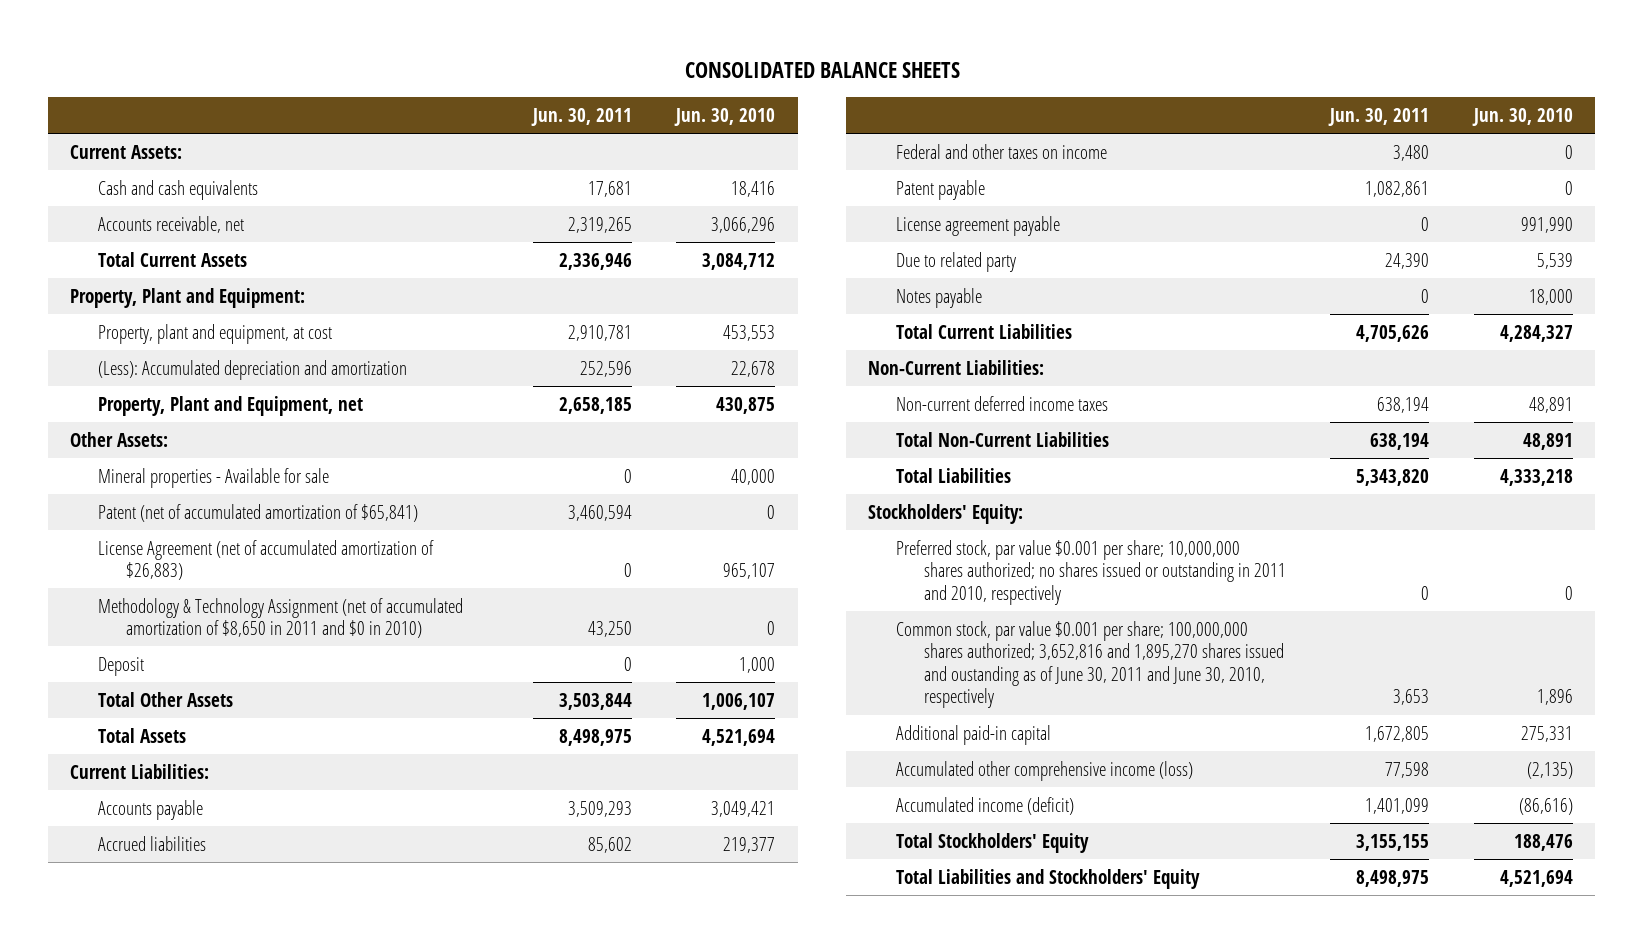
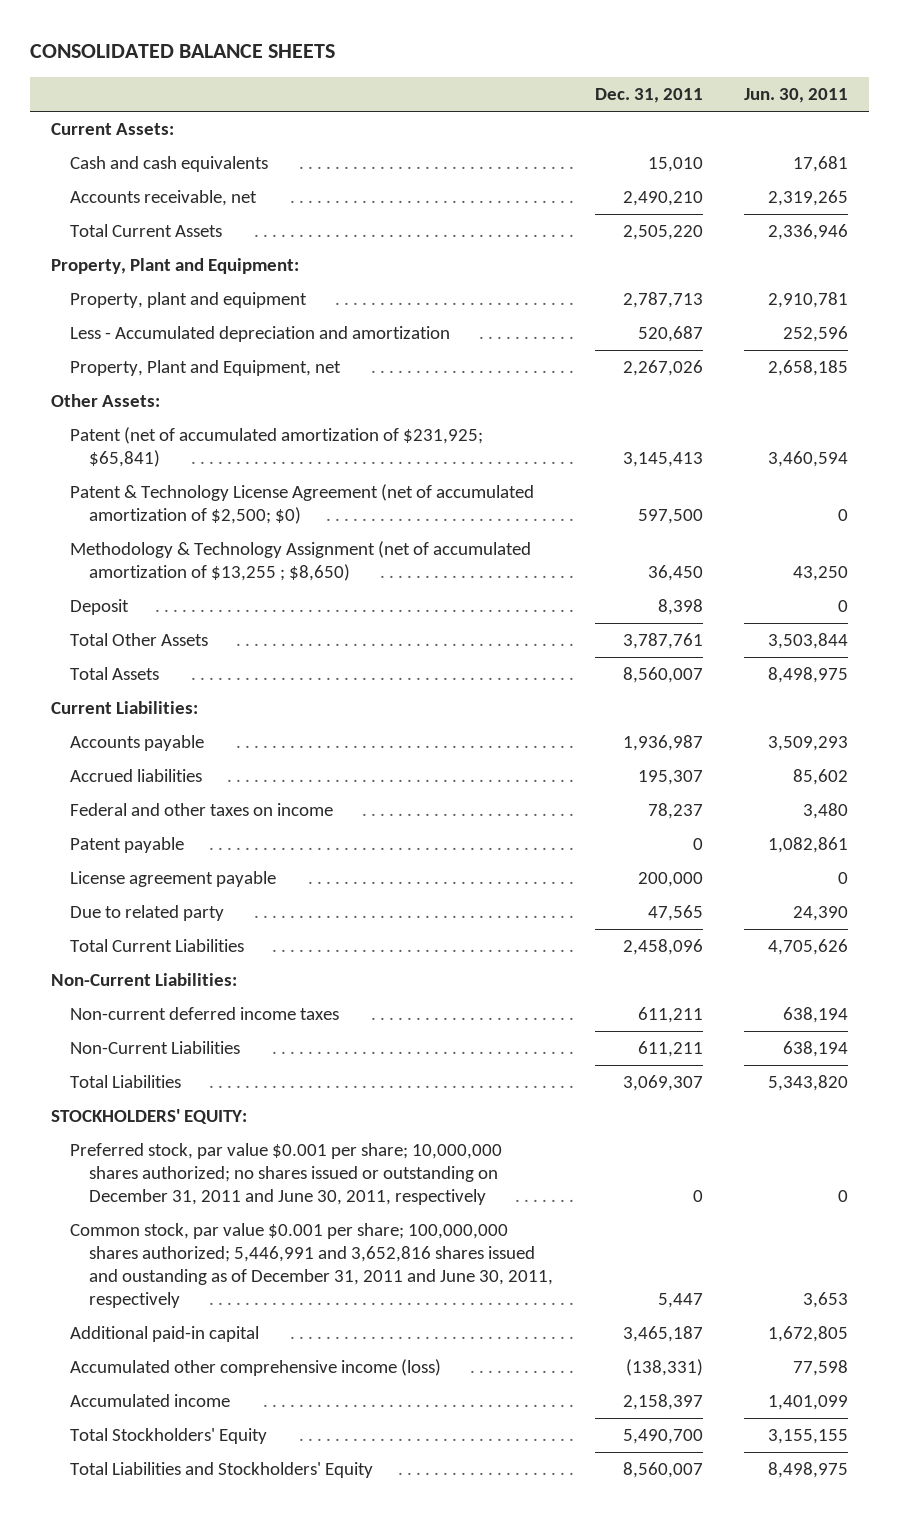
[674,108,776,127] Jun. 30, 2010 -> none
none -> [594,87,703,103] Dec. 31, 2011
[98,323,333,344] Property, plant and equipment, at cost -> [69,292,307,309] Property, plant and equipment
[98,359,408,380] (Less): Accumulated depreciation and amortization -> [69,326,450,343] Less - Accumulated depreciation and amortization
[98,467,330,488] Mineral properties - Available for sale -> none
[98,539,435,581] License Agreement (net of accumulated amortization of $26,883) -> none
[98,503,419,522] Patent (net of accumulated amortization of $65,841) -> [69,427,483,468] Patent (net of accumulated amortization of $231,925; $65,841)
none -> [69,484,534,525] Patent & Technology License Agreement (net of accumulated amortization of $2,500; $0)
[98,597,464,639] Methodology & Technology Assignment (net of accumulated amortization of $8,650 in 2011 and $0 in 2010) -> [69,541,531,582] Methodology & Technology Assignment (net of accumulated amortization of $13,255 ; $8,650)
[895,287,982,308] Notes payable -> none
[895,431,1109,447] Total Non-Current Liabilities -> [69,1041,240,1055] Non-Current Liabilities
[867,503,1023,524] Stockholders' Equity: -> [50,1109,247,1125] STOCKHOLDERS' EQUITY:
[895,539,1286,605] Preferred stock, par value $0.001 per share; 10,000,000 shares authorized; no shares issued or outstanding in 2011 and 2010, respectively -> [69,1143,502,1206] Preferred stock, par value $0.001 per share; 10,000,000 shares authorized; no shares issued or outstanding on December 31, 2011 and June 30, 2011, respectively
[895,620,1284,709] Common stock, par value $0.001 per share; 100,000,000 shares authorized; 3,652,816 and 1,895,270 shares issued and oustanding as of June 30, 2011 and June 30, 2010, respectively -> [69,1223,553,1309] Common stock, par value $0.001 per share; 100,000,000 shares authorized; 5,446,991 and 3,652,816 shares issued and oustanding as of December 31, 2011 and June 30, 2011, respectively
[895,796,1074,815] Accumulated income (deficit) -> [69,1394,230,1408] Accumulated income

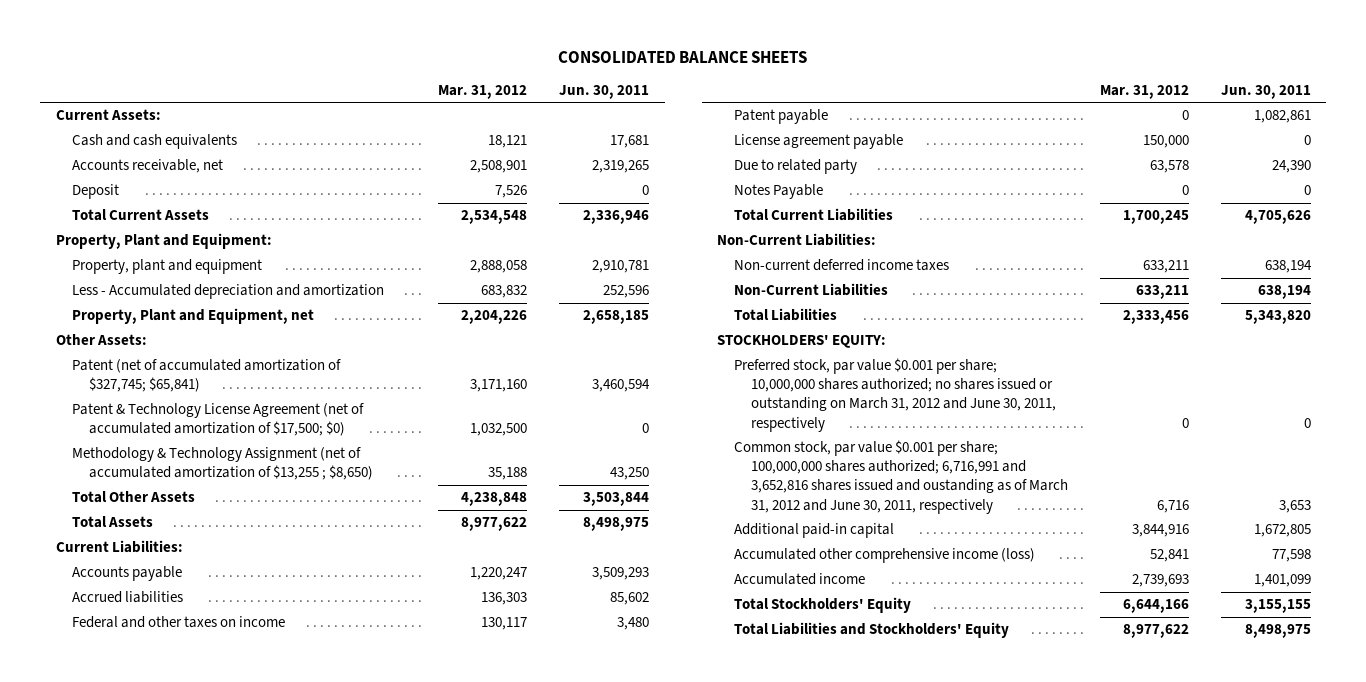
[594,87,703,103] Dec. 31, 2011 -> none
none -> [437,84,527,99] Mar. 31, 2012
[69,599,129,616] Deposit -> [72,184,120,200] Deposit
[69,427,483,468] Patent (net of accumulated amortization of $231,925; $65,841) -> [72,359,342,393] Patent (net of accumulated amortization of $327,745; $65,841)
[69,484,534,525] Patent & Technology License Agreement (net of accumulated amortization of $2,500; $0) -> [72,403,365,437] Patent & Technology License Agreement (net of accumulated amortization of $17,500; $0)
none -> [734,184,824,200] Notes Payable
[69,1143,502,1206] Preferred stock, par value $0.001 per share; 10,000,000 shares authorized; no shares issued or outstanding on December 31, 2011 and June 30, 2011, respectively -> [734,358,1057,432] Preferred stock, par value $0.001 per share; 10,000,000 shares authorized; no shares issued or outstanding on March 31, 2012 and June 30, 2011, respectively
[69,1223,553,1309] Common stock, par value $0.001 per share; 100,000,000 shares authorized; 5,446,991 and 3,652,816 shares issued and oustanding as of December 31, 2011 and June 30, 2011, respectively -> [734,440,1069,514] Common stock, par value $0.001 per share; 100,000,000 shares authorized; 6,716,991 and 3,652,816 shares issued and oustanding as of March 31, 2012 and June 30, 2011, respectively

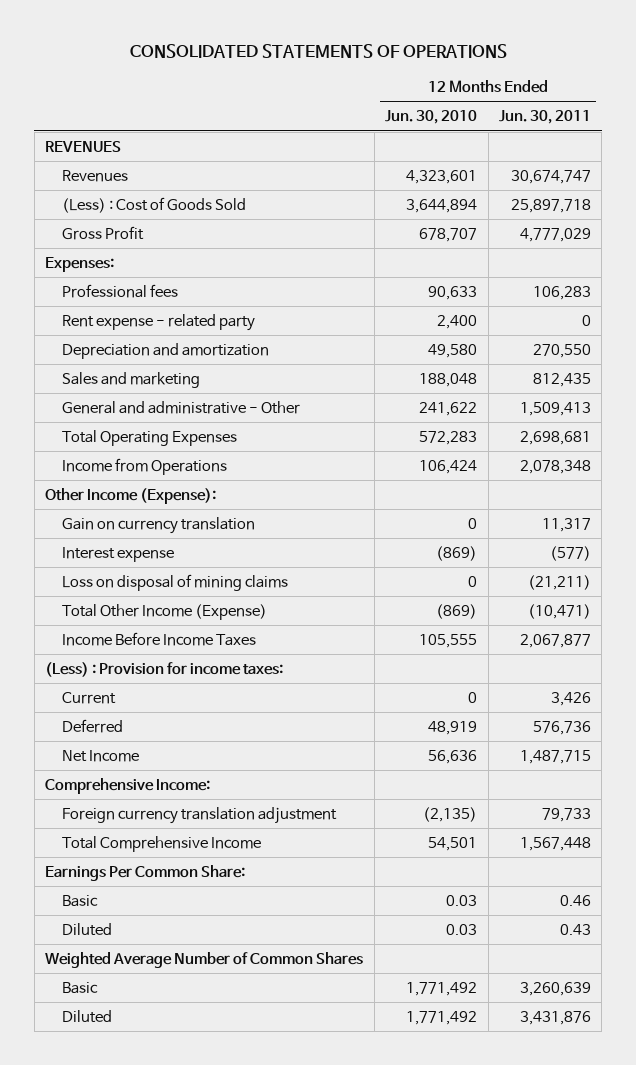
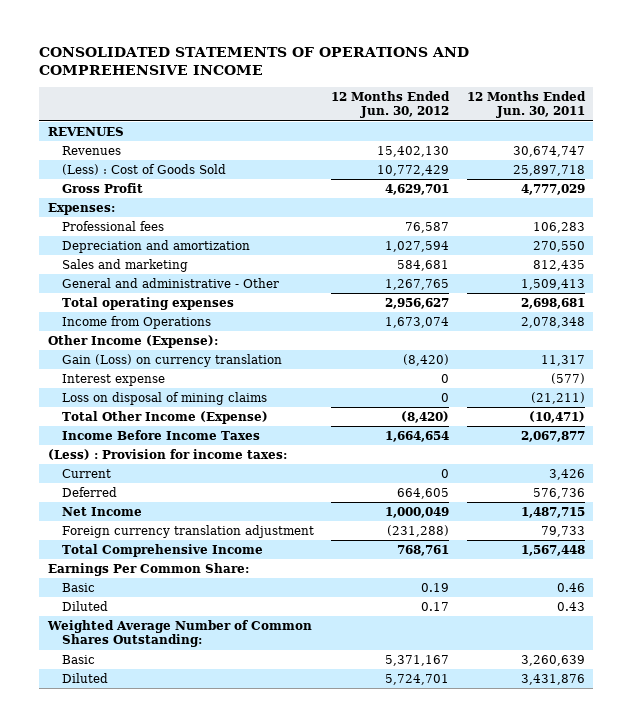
[130,44,508,59] CONSOLIDATED STATEMENTS OF OPERATIONS -> [39,47,470,76] CONSOLIDATED STATEMENTS OF OPERATIONS AND COMPREHENSIVE INCOME
[385,110,478,125] Jun. 30, 2010 -> none
none -> [331,90,451,119] 12 Months Ended Jun. 30, 2012
[61,313,255,331] Rent expense - related party -> none
[61,429,237,446] Total Operating Expenses -> [61,296,234,310] Total operating expenses
[61,516,255,534] Gain on currency translation -> [61,353,282,367] Gain (Loss) on currency translation
[45,777,211,794] Comprehensive Income: -> none
[45,951,364,968] Weighted Average Number of Common Shares -> [47,619,313,648] Weighted Average Number of Common Shares Outstanding:

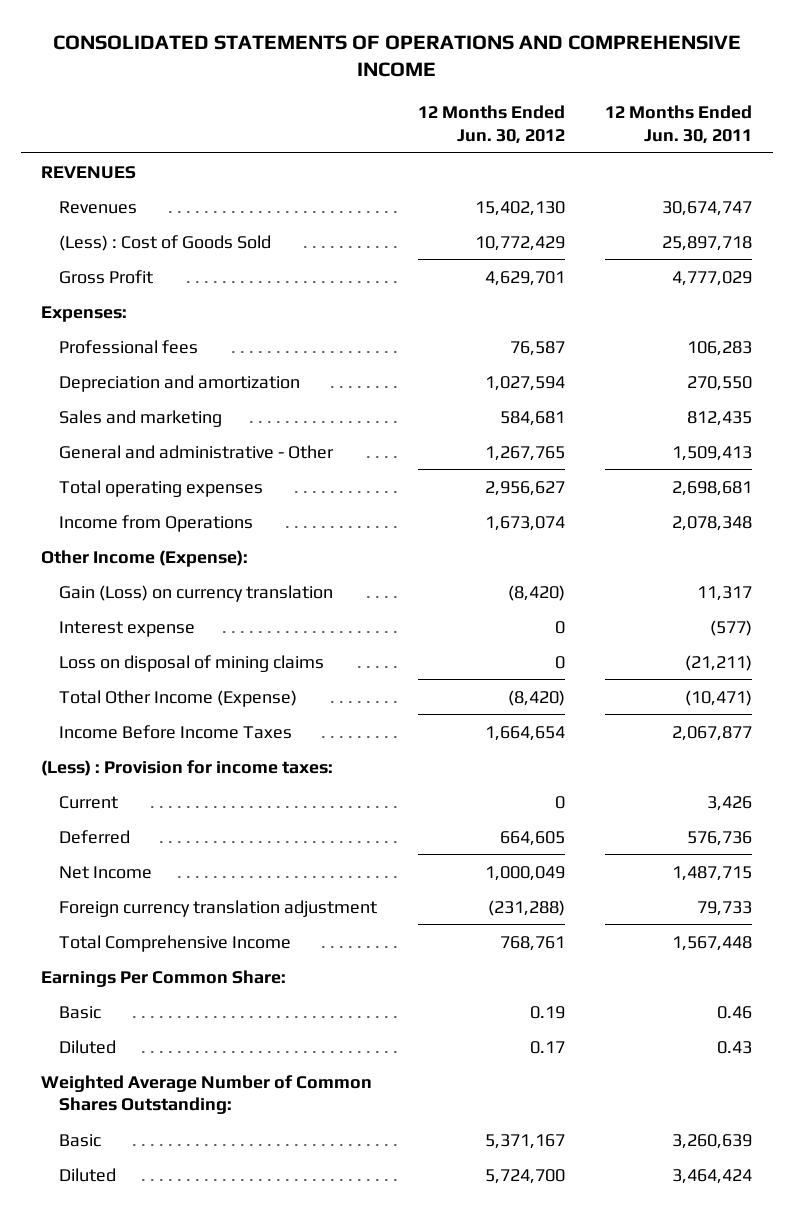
[385,673,450,685] 5,724,701 -> [484,1168,565,1184] 5,724,700
[520,673,585,685] 3,431,876 -> [672,1168,753,1184] 3,464,424

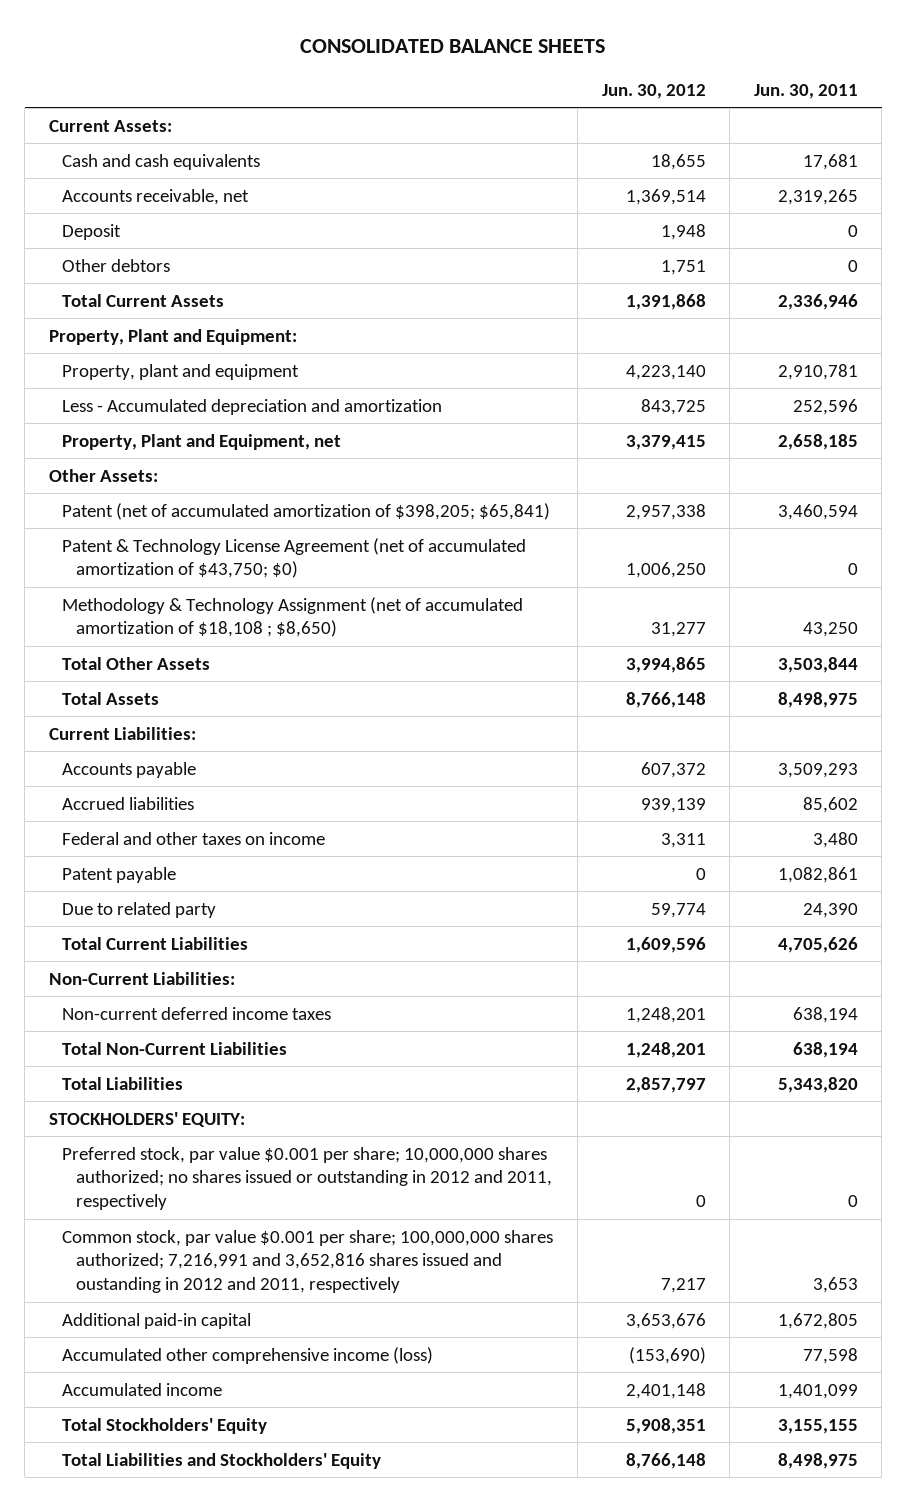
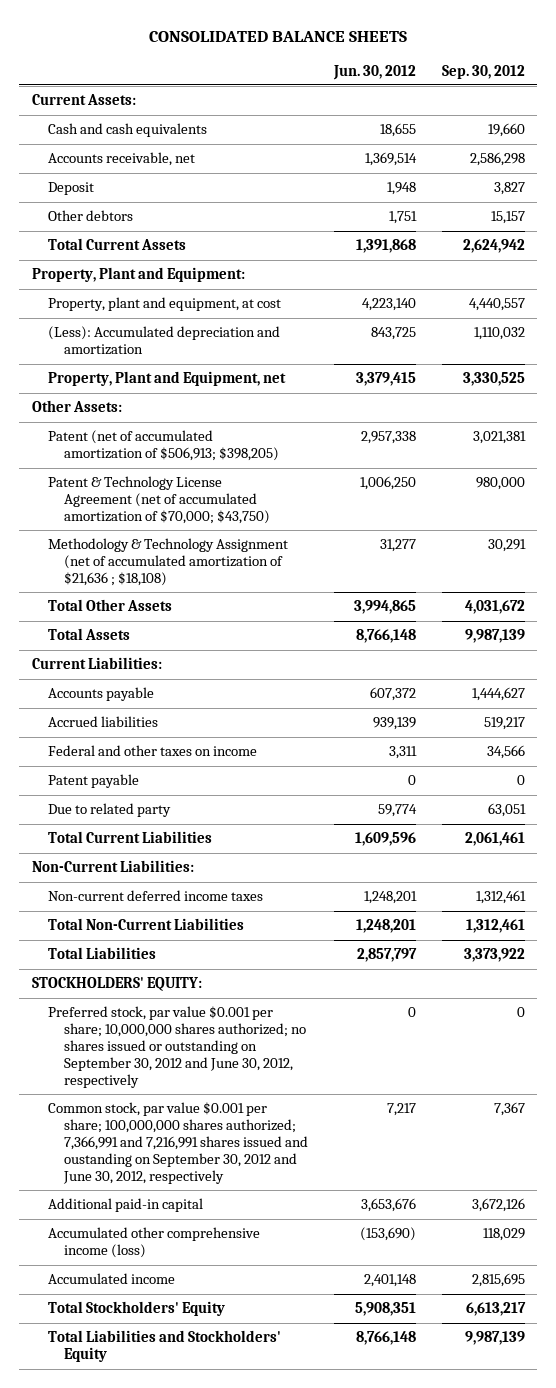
[753,83,858,99] Jun. 30, 2011 -> none
none -> [441,64,525,79] Sep. 30, 2012
[62,363,300,380] Property, plant and equipment -> [47,297,281,312] Property, plant and equipment, at cost
[62,398,443,415] Less - Accumulated depreciation and amortization -> [47,326,280,356] (Less): Accumulated depreciation and amortization
[62,502,551,520] Patent (net of accumulated amortization of $398,205; $65,841) -> [47,430,279,462] Patent (net of accumulated amortization of $506,913; $398,205)
[62,537,527,579] Patent & Technology License Agreement (net of accumulated amortization of $43,750; $0) -> [47,476,270,525] Patent & Technology License Agreement (net of accumulated amortization of $70,000; $43,750)
[62,596,524,638] Methodology & Technology Assignment (net of accumulated amortization of $18,108 ; $8,650) -> [47,538,288,587] Methodology & Technology Assignment (net of accumulated amortization of $21,636 ; $18,108)
[62,1146,553,1211] Preferred stock, par value $0.001 per share; 10,000,000 shares authorized; no shares issued or outstanding in 2012 and 2011, respectively -> [47,1006,306,1089] Preferred stock, par value $0.001 per share; 10,000,000 shares authorized; no shares issued or outstanding on September 30, 2012 and June 30, 2012, respectively
[62,1229,554,1294] Common stock, par value $0.001 per share; 100,000,000 shares authorized; 7,216,991 and 3,652,816 shares issued and oustanding in 2012 and 2011, respectively -> [47,1102,308,1185] Common stock, par value $0.001 per share; 100,000,000 shares authorized; 7,366,991 and 7,216,991 shares issued and oustanding on September 30, 2012 and June 30, 2012, respectively

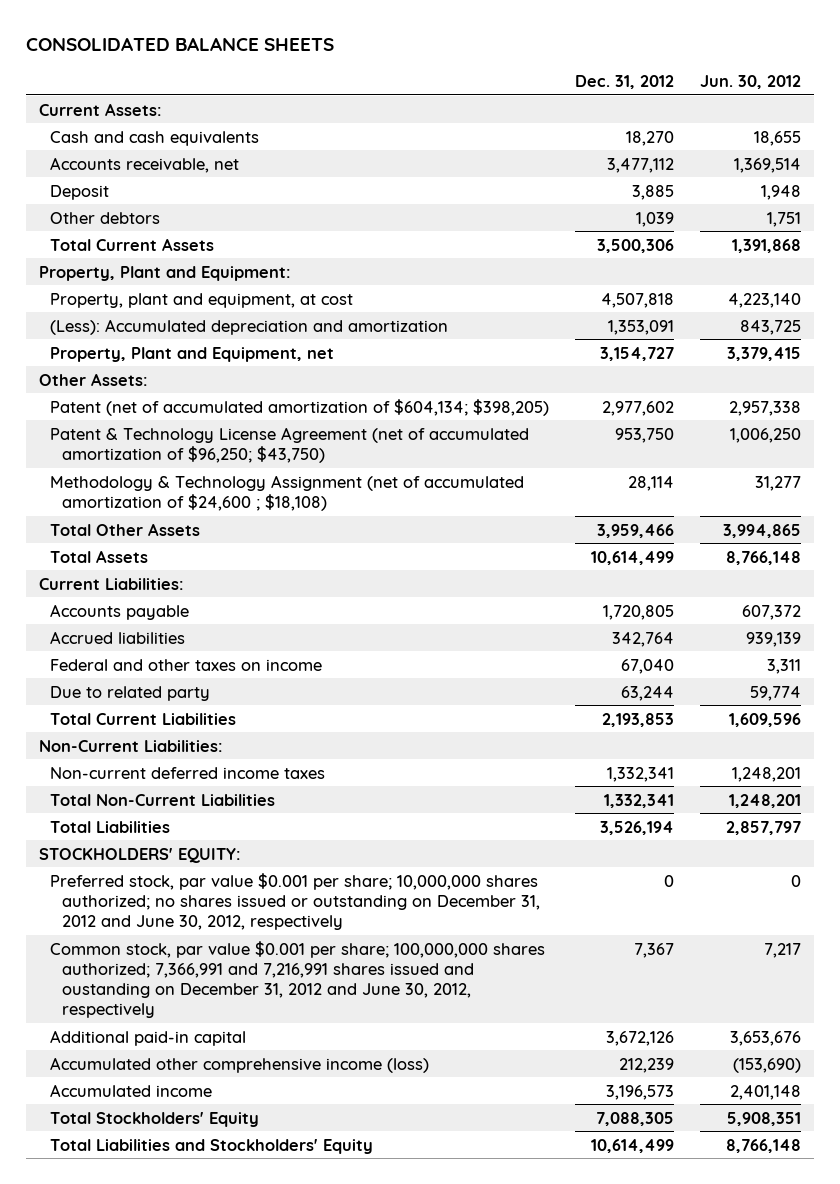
[441,64,525,79] Sep. 30, 2012 -> none
none -> [575,74,675,89] Dec. 31, 2012
[47,430,279,462] Patent (net of accumulated amortization of $506,913; $398,205) -> [50,398,550,416] Patent (net of accumulated amortization of $604,134; $398,205)
[47,476,270,525] Patent & Technology License Agreement (net of accumulated amortization of $70,000; $43,750) -> [50,426,530,463] Patent & Technology License Agreement (net of accumulated amortization of $96,250; $43,750)
[47,538,288,587] Methodology & Technology Assignment (net of accumulated amortization of $21,636 ; $18,108) -> [50,474,525,511] Methodology & Technology Assignment (net of accumulated amortization of $24,600 ; $18,108)
[47,774,139,789] Patent payable -> none
[47,1006,306,1089] Preferred stock, par value $0.001 per share; 10,000,000 shares authorized; no shares issued or outstanding on September 30, 2012 and June 30, 2012, respectively -> [50,872,540,930] Preferred stock, par value $0.001 per share; 10,000,000 shares authorized; no shares issued or outstanding on December 31, 2012 and June 30, 2012, respectively
[47,1102,308,1185] Common stock, par value $0.001 per share; 100,000,000 shares authorized; 7,366,991 and 7,216,991 shares issued and oustanding on September 30, 2012 and June 30, 2012, respectively -> [50,940,546,1019] Common stock, par value $0.001 per share; 100,000,000 shares authorized; 7,366,991 and 7,216,991 shares issued and oustanding on December 31, 2012 and June 30, 2012, respectively

